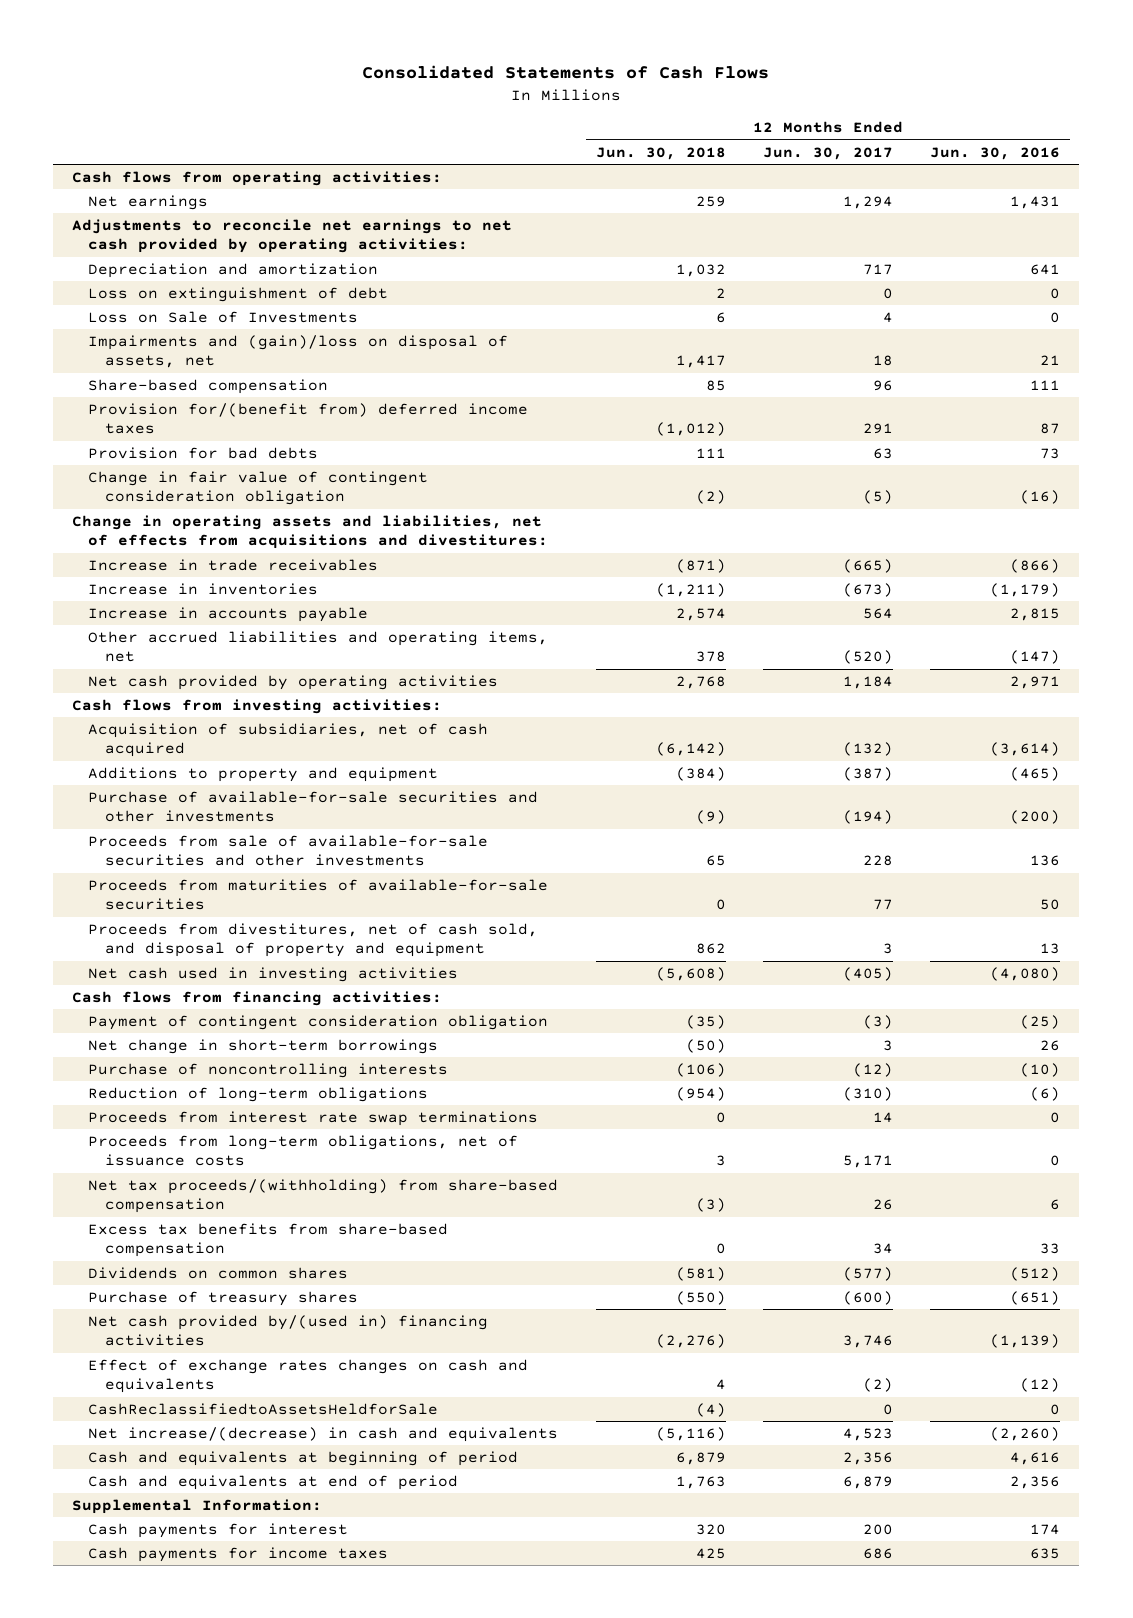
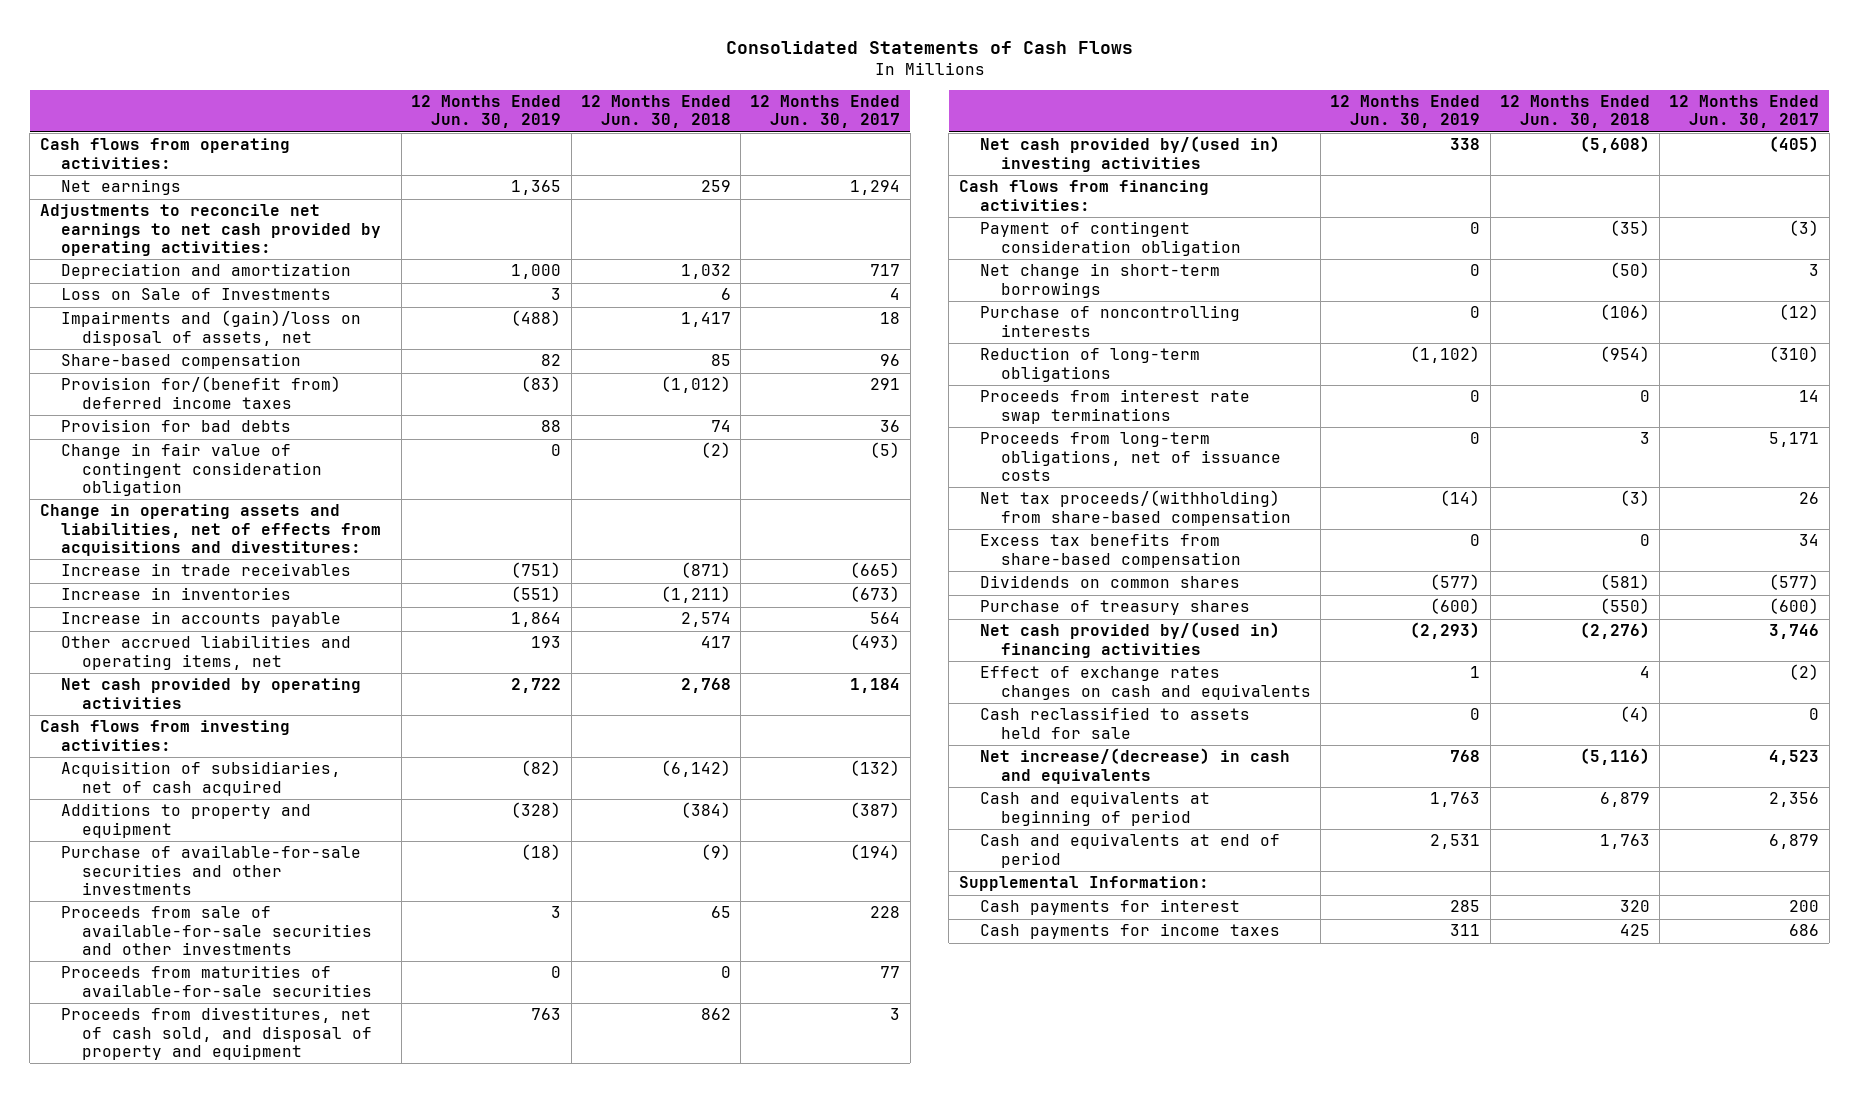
[930,146,1061,160] Jun. 30, 2016 -> none
none -> [411,95,562,129] 12 Months Ended Jun. 30, 2019
[88,286,389,302] Loss on extinguishment of debt -> none
[695,447,726,458] 111 -> [710,420,731,433] 74
[873,447,894,459] 63 -> [880,420,901,433] 36
[695,651,726,663] 378 -> [700,636,731,649] 417
[843,650,894,665] (520) -> [850,634,901,651] (493)
[88,966,459,982] Net cash used in investing activities -> [979,136,1280,172] Net cash provided by/(used in) investing activities
[88,1402,439,1415] CashReclassifiedtoAssetsHeldforSale -> [979,707,1250,739] Cash reclassified to assets held for sale

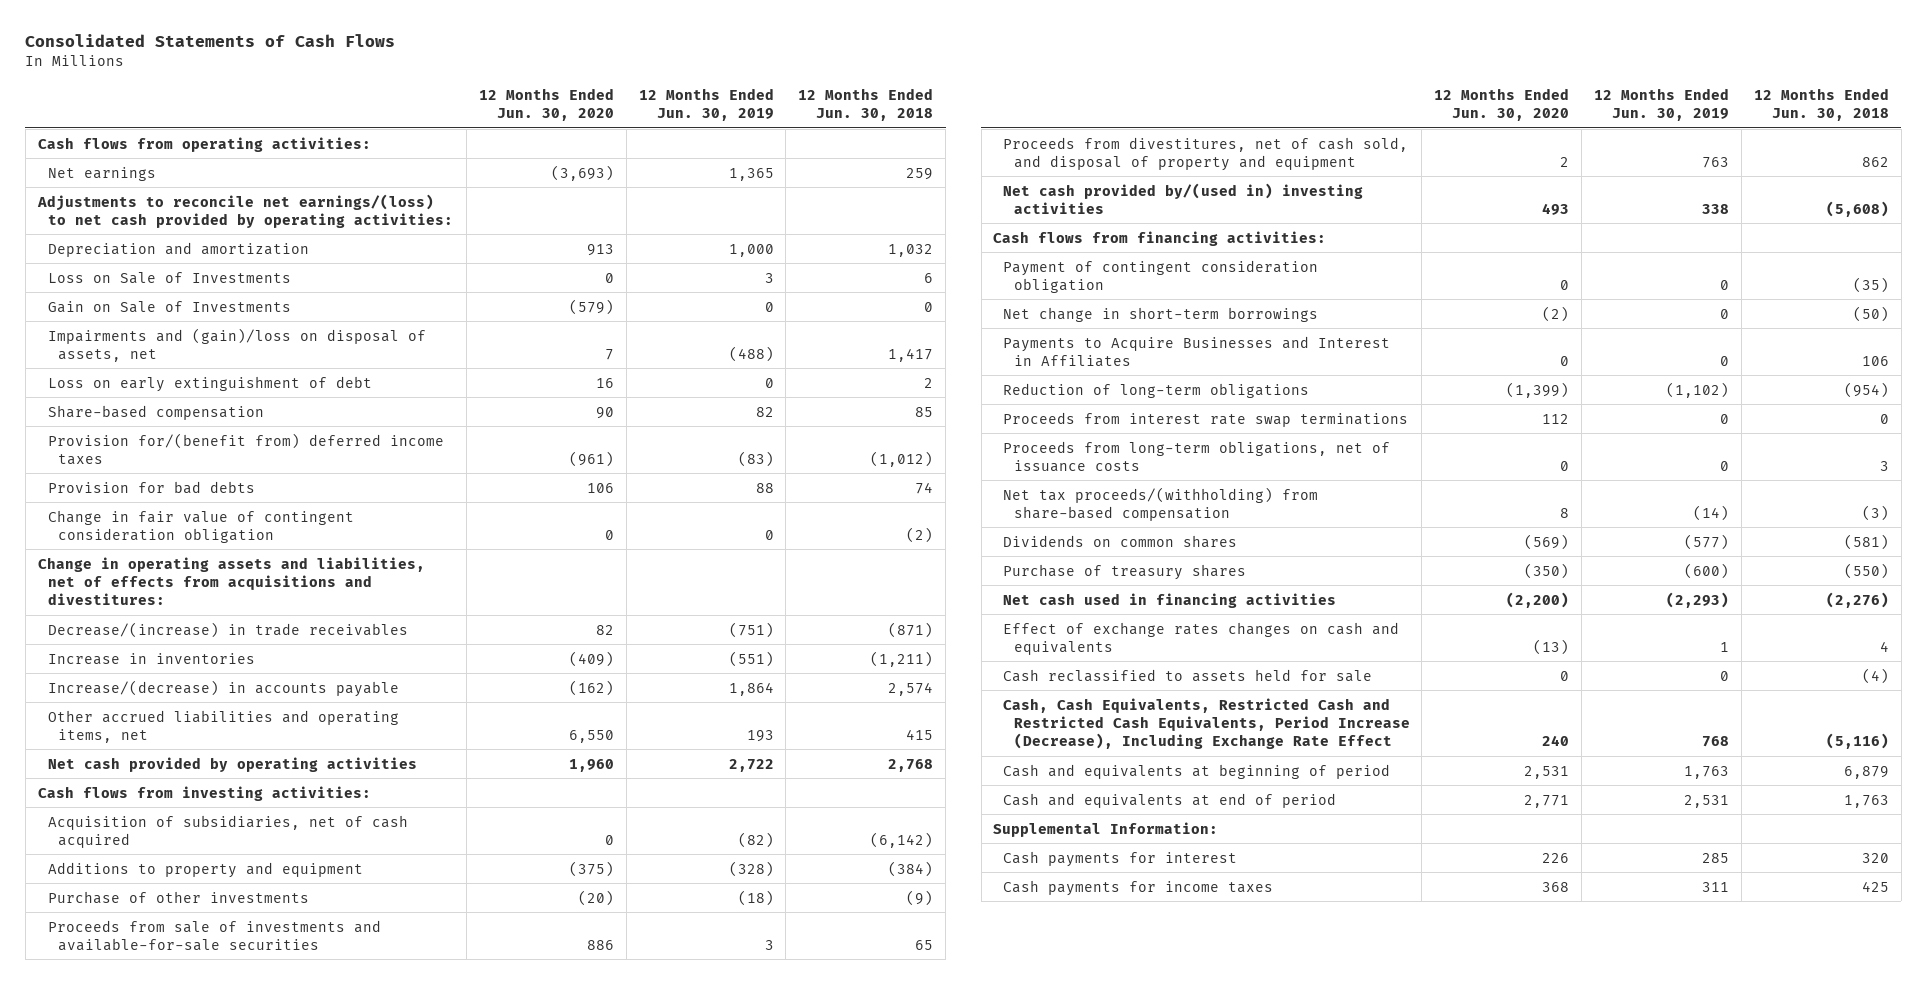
[750,95,901,129] 12 Months Ended Jun. 30, 2017 -> none
none -> [478,88,614,122] 12 Months Ended Jun. 30, 2020
[39,204,381,256] Adjustments to reconcile net earnings to net cash provided by operating activities: -> [36,193,453,228] Adjustments to reconcile net earnings/(loss) to net cash provided by operating activities:
none -> [47,300,291,313] Gain on Sale of Investments
none -> [47,375,372,392] Loss on early extinguishment of debt
[60,563,351,577] Increase in trade receivables -> [47,621,408,638] Decrease/(increase) in trade receivables
[60,611,341,628] Increase in accounts payable -> [47,679,399,697] Increase/(decrease) in accounts payable
[700,636,731,649] 417 -> [906,728,934,740] 415
[60,965,372,997] Proceeds from maturities of available-for-sale securities -> none
[60,845,361,895] Purchase of available-for-sale securities and other investments -> [47,890,309,904] Purchase of other investments
[60,906,372,955] Proceeds from sale of available-for-sale securities and other investments -> [47,919,381,951] Proceeds from sale of investments and available-for-sale securities
[979,305,1240,337] Purchase of noncontrolling interests -> none
none -> [1003,335,1391,367] Payments to Acquire Businesses and Interest in Affiliates
[979,533,1241,568] Excess tax benefits from share-based compensation -> none
[979,622,1280,658] Net cash provided by/(used in) financing activities -> [1003,592,1337,608] Net cash used in financing activities
[979,748,1290,784] Net increase/(decrease) in cash and equivalents -> [1003,697,1410,749] Cash, Cash Equivalents, Restricted Cash and Restricted Cash Equivalents, Period Increase (Decrease), Including Exchange Rate Effect

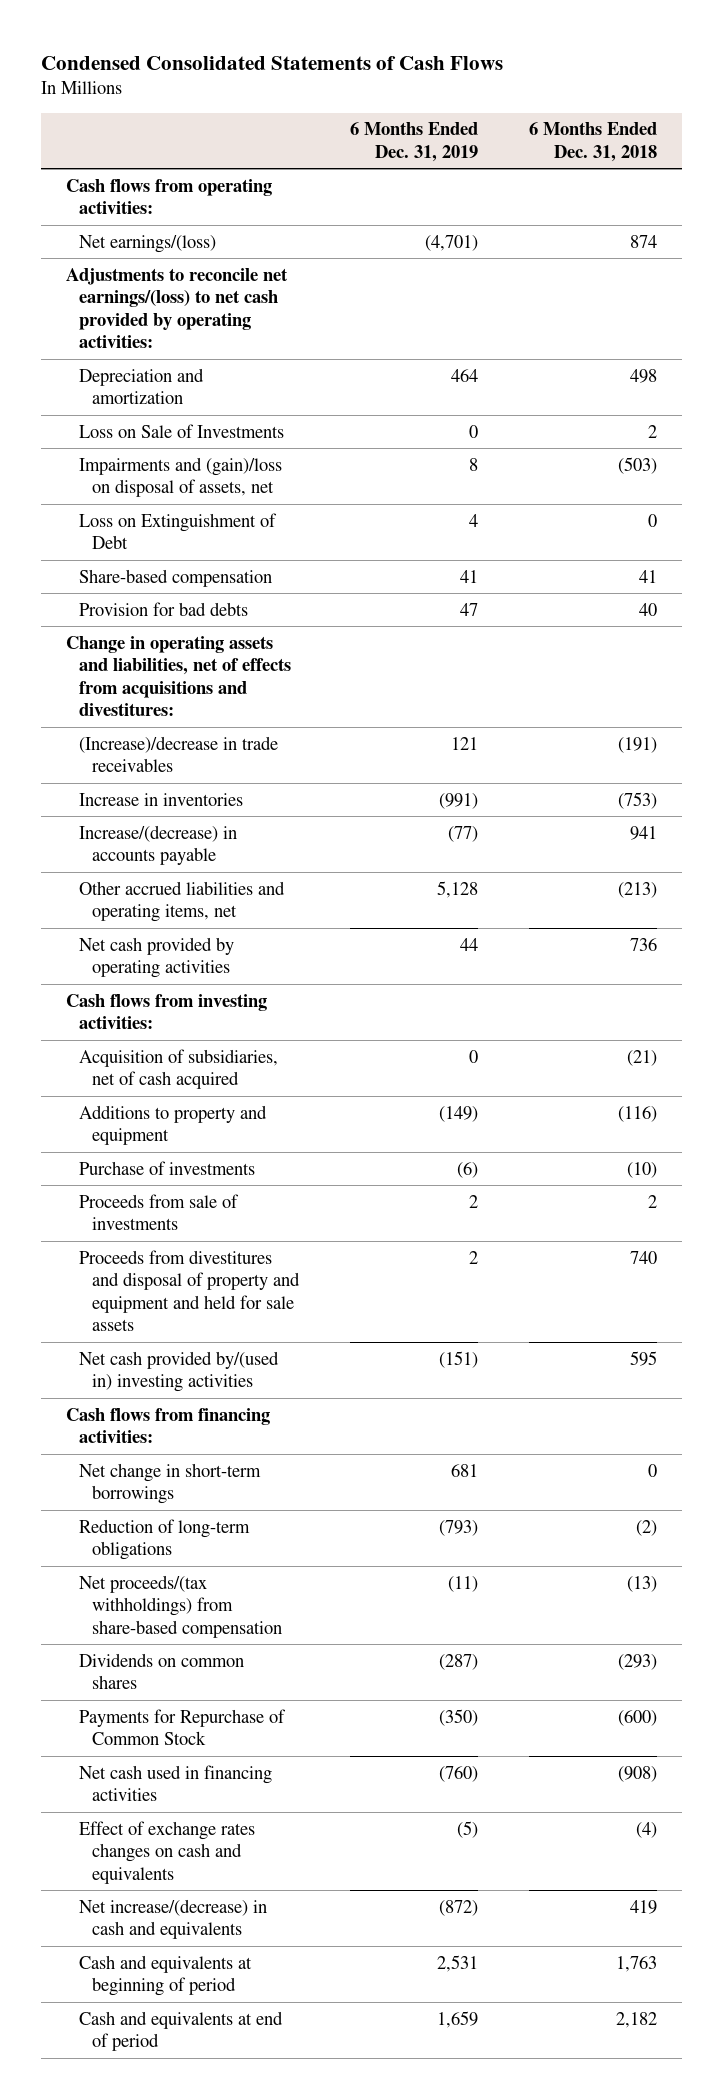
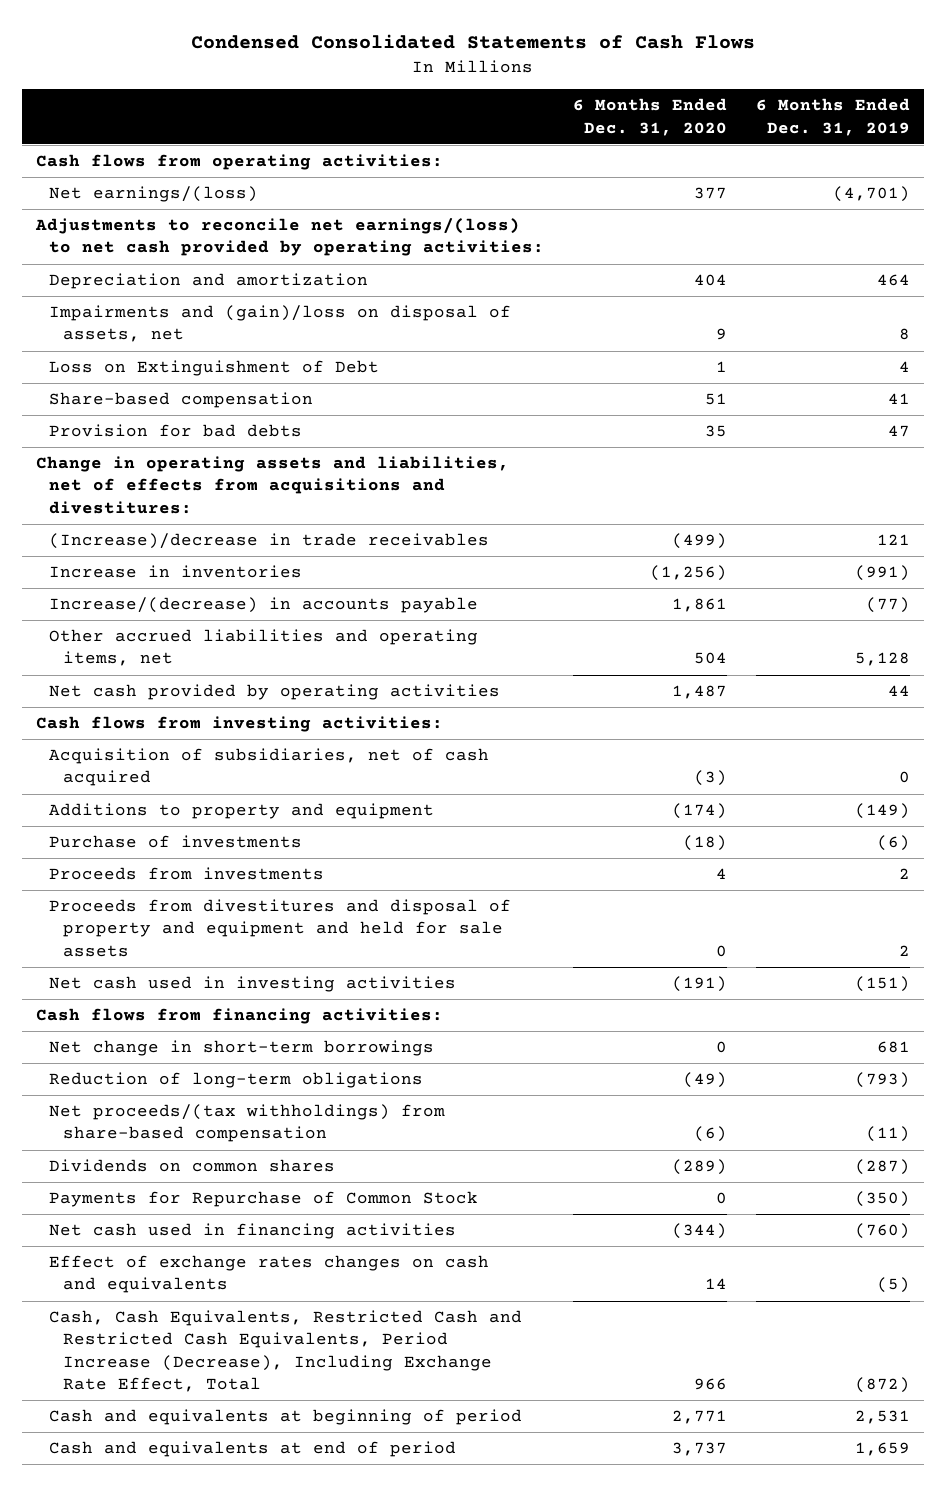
[528,122,657,162] 6 Months Ended Dec. 31, 2018 -> none
none -> [572,98,727,136] 6 Months Ended Dec. 31, 2020
[79,423,285,438] Loss on Sale of Investments -> none
[79,1193,240,1231] Proceeds from sale of investments -> [49,867,325,881] Proceeds from investments
[79,1350,280,1393] Net cash provided by/(used in) investing activities -> [49,976,457,993] Net cash used in investing activities
[79,1898,268,1940] Net increase/(decrease) in cash and equivalents -> [49,1310,523,1393] Cash, Cash Equivalents, Restricted Cash and Restricted Cash Equivalents, Period Increase (Decrease), Including Exchange Rate Effect, Total

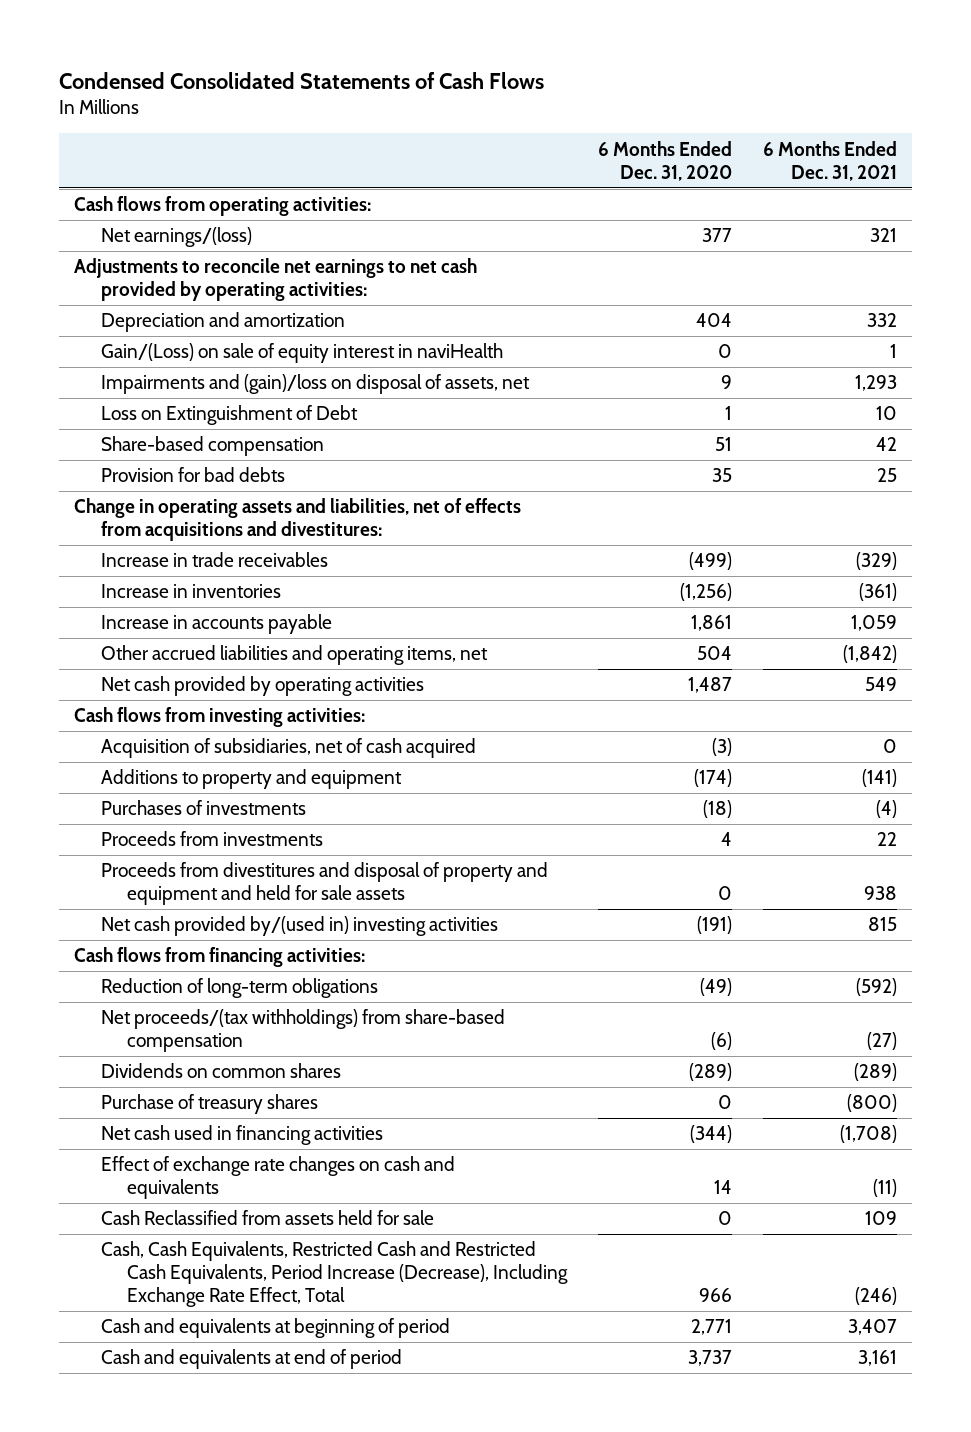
[755,98,910,136] 6 Months Ended Dec. 31, 2019 -> none
none -> [762,140,897,181] 6 Months Ended Dec. 31, 2021
[34,218,545,257] Adjustments to reconcile net earnings/(loss) to net cash provided by operating activities: -> [74,258,478,302] Adjustments to reconcile net earnings to net cash provided by operating activities:
none -> [100,343,503,364] Gain/(Loss) on sale of equity interest in naviHealth
[49,533,490,550] (Increase)/decrease in trade receivables -> [100,552,328,568] Increase in trade receivables
[49,597,479,614] Increase/(decrease) in accounts payable -> [100,614,332,635] Increase in accounts payable
[49,835,303,849] Purchase of investments -> [100,800,306,816] Purchases of investments
[49,976,457,993] Net cash used in investing activities -> [100,916,498,937] Net cash provided by/(used in) investing activities
[49,1040,435,1057] Net change in short-term borrowings -> none
[49,1191,479,1208] Payments for Repurchase of Common Stock -> [100,1094,318,1115] Purchase of treasury shares
[49,1255,490,1294] Effect of exchange rates changes on cash and equivalents -> [100,1156,455,1200] Effect of exchange rate changes on cash and equivalents
none -> [100,1210,434,1226] Cash Reclassified from assets held for sale

